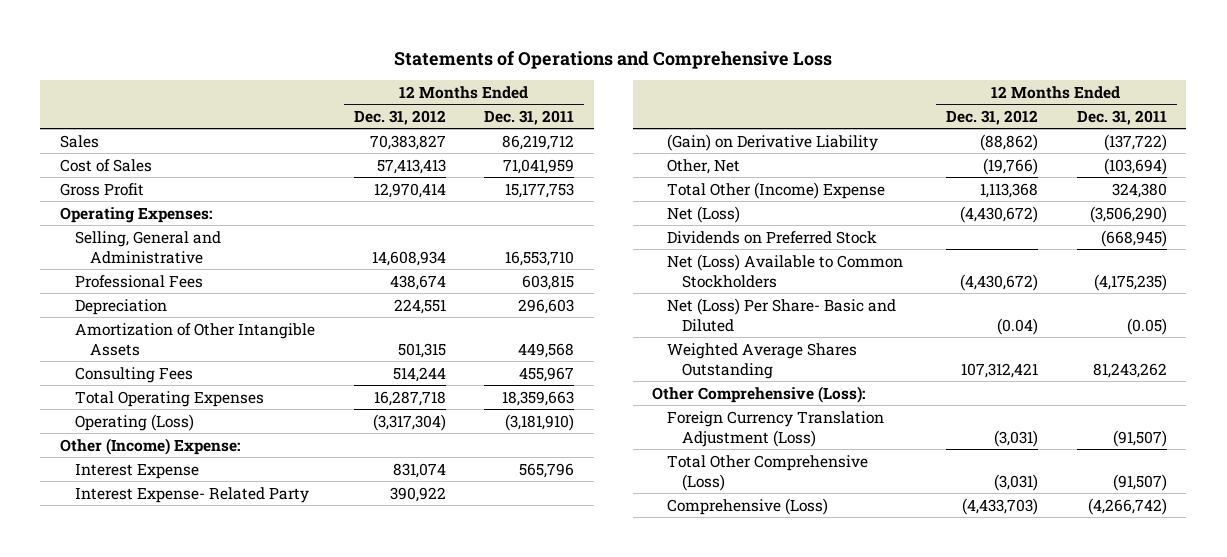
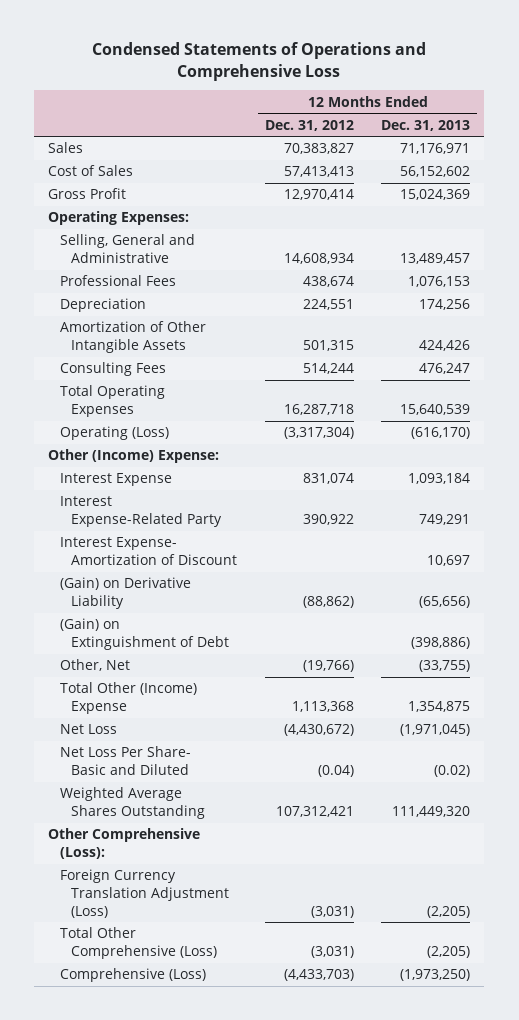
[394,50,833,69] Statements of Operations and Comprehensive Loss -> [92,42,427,81] Condensed Statements of Operations and Comprehensive Loss
[484,109,575,125] Dec. 31, 2011 -> none
none -> [381,119,471,131] Dec. 31, 2013
[74,486,309,503] Interest Expense- Related Party -> [59,496,223,527] Interest Expense-Related Party
none -> [59,537,238,565] Interest Expense- Amortization of Discount
none -> [59,618,230,650] (Gain) on Extinguishment of Debt
[667,230,878,244] Dividends on Preferred Stock -> none
[667,253,904,288] Net (Loss) Available to Common Stockholders -> none
[667,205,741,223] Net (Loss) -> [59,724,117,735] Net Loss
[667,297,897,332] Net (Loss) Per Share- Basic and Diluted -> [59,746,191,775] Net Loss Per Share- Basic and Diluted

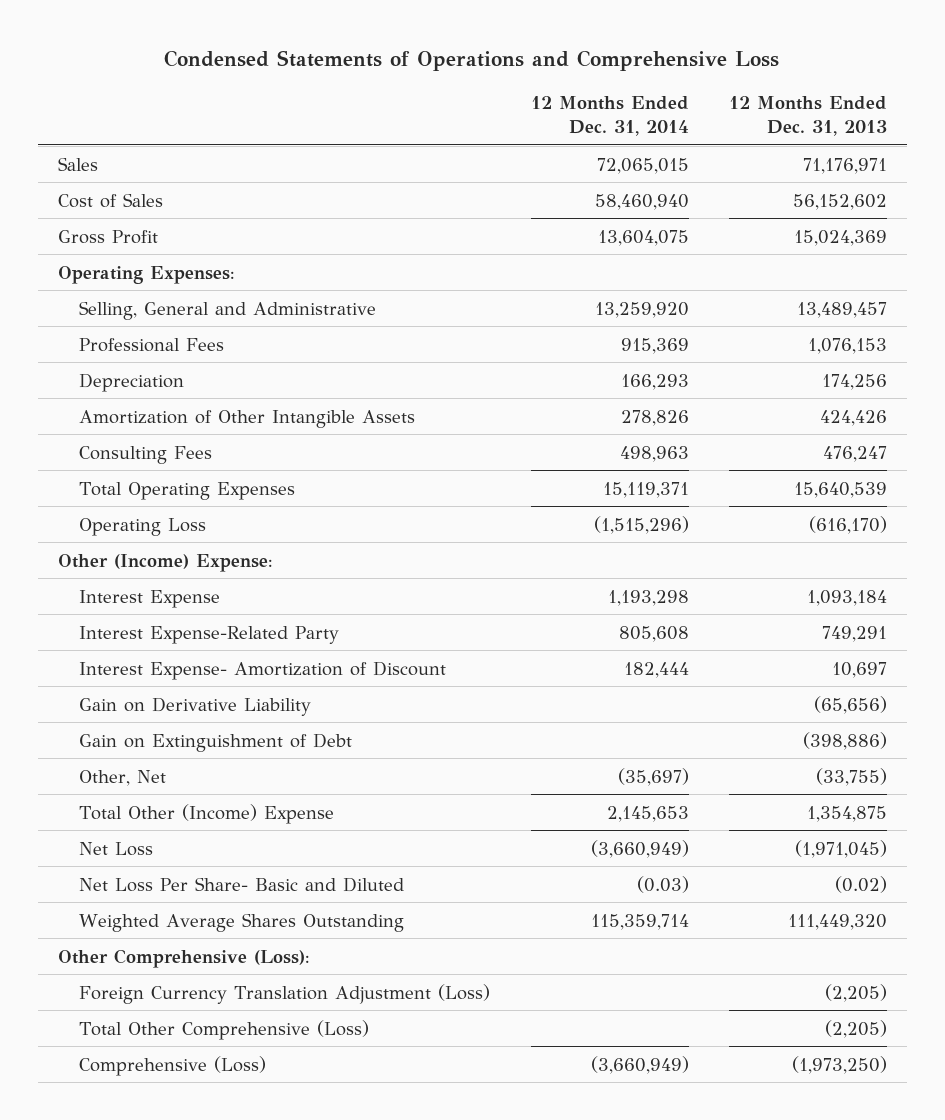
[264,119,354,131] Dec. 31, 2012 -> none
none -> [530,96,689,136] 12 Months Ended Dec. 31, 2014
[59,426,169,441] Operating (Loss) -> [79,517,207,536] Operating Loss
[59,577,191,609] (Gain) on Derivative Liability -> [79,696,312,716] Gain on Derivative Liability
[59,618,230,650] (Gain) on Extinguishment of Debt -> [79,732,353,752] Gain on Extinguishment of Debt

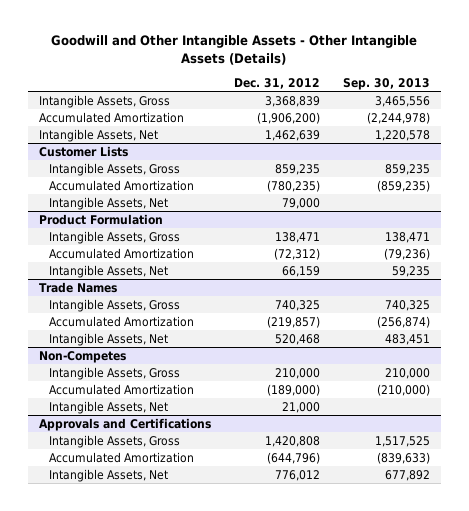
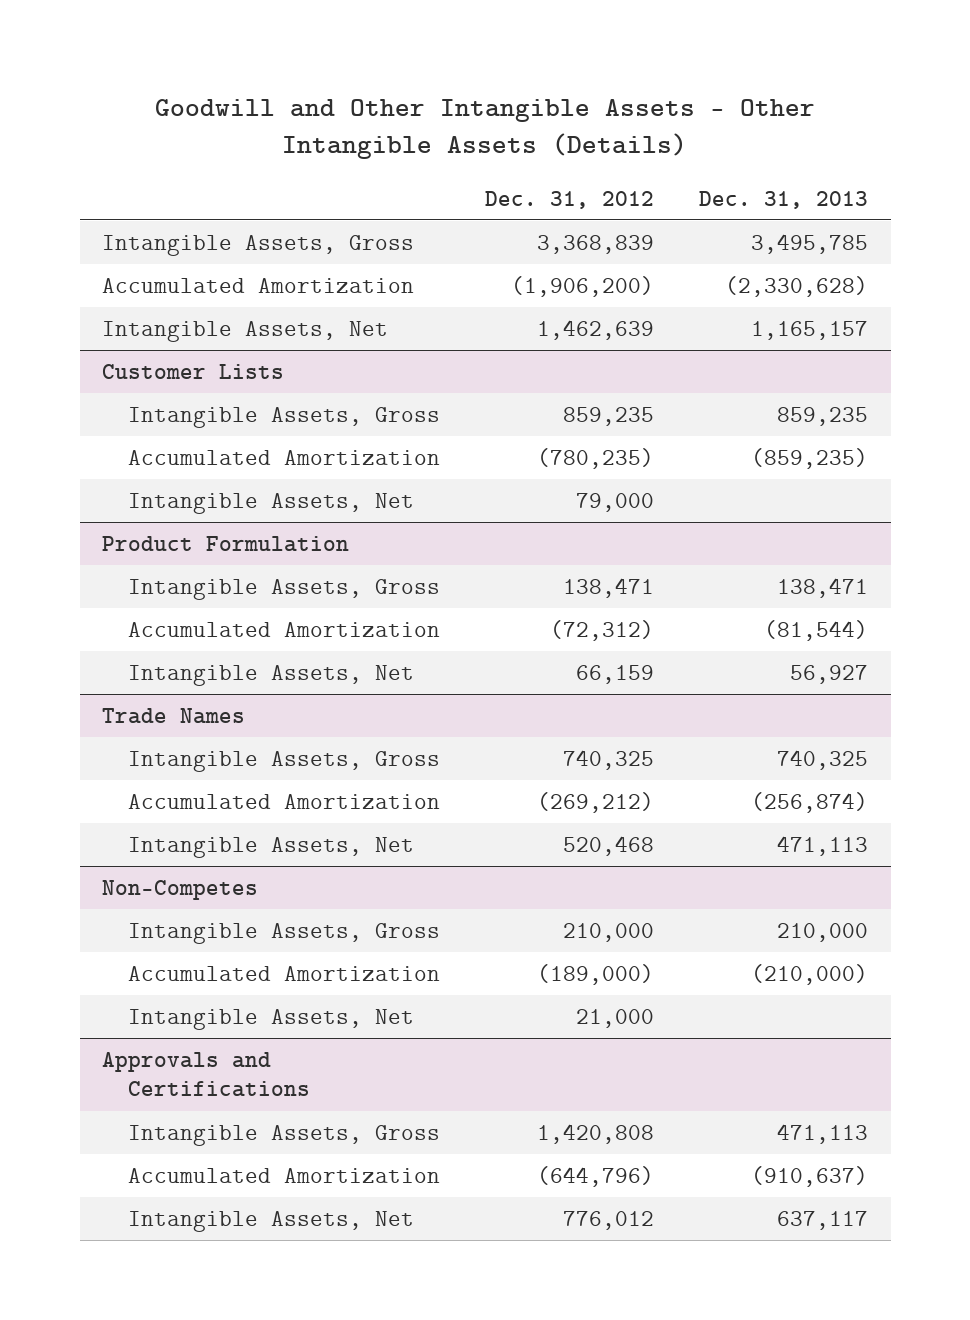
[342,77,430,90] Sep. 30, 2013 -> none
none -> [699,190,869,209] Dec. 31, 2013
[266,315,320,328] (219,857) -> [536,791,654,813] (269,212)

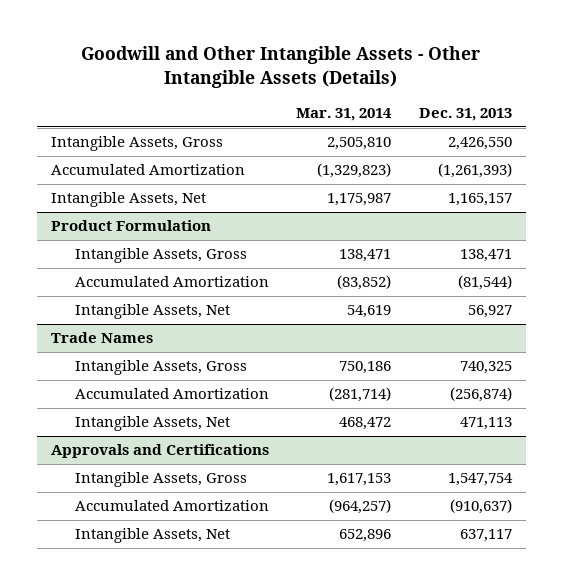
[484,190,654,209] Dec. 31, 2012 -> none
none -> [296,108,393,122] Mar. 31, 2014
[751,233,869,254] 3,495,785 -> [448,137,513,151] 2,426,550
[725,275,869,297] (2,330,628) -> [438,163,513,179] (1,261,393)
[102,363,285,379] Customer Lists -> none
[127,406,440,428] Intangible Assets, Gross -> none
[127,449,440,465] Accumulated Amortization -> none
[127,492,414,514] Intangible Assets, Net -> none
[102,879,259,900] Non-Competes -> none
[127,922,440,944] Intangible Assets, Gross -> none
[127,965,440,981] Accumulated Amortization -> none
[127,1008,414,1030] Intangible Assets, Net -> none
[777,1123,869,1144] 471,113 -> [448,473,514,487] 1,547,754

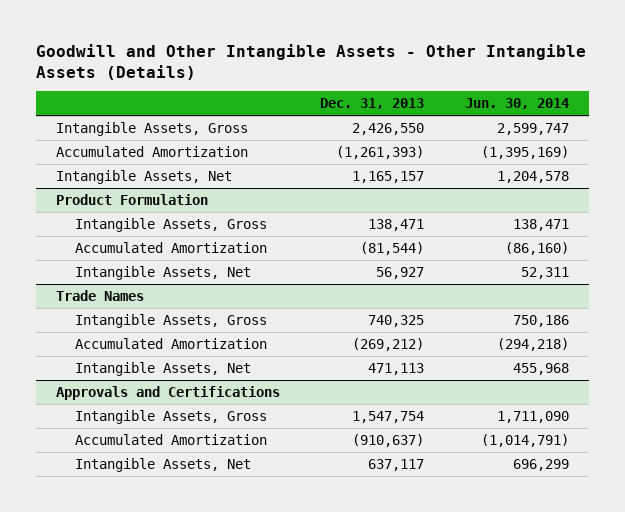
[296,108,393,122] Mar. 31, 2014 -> none
none -> [464,98,569,110] Jun. 30, 2014
[450,387,513,403] (256,874) -> [352,337,425,351] (269,212)

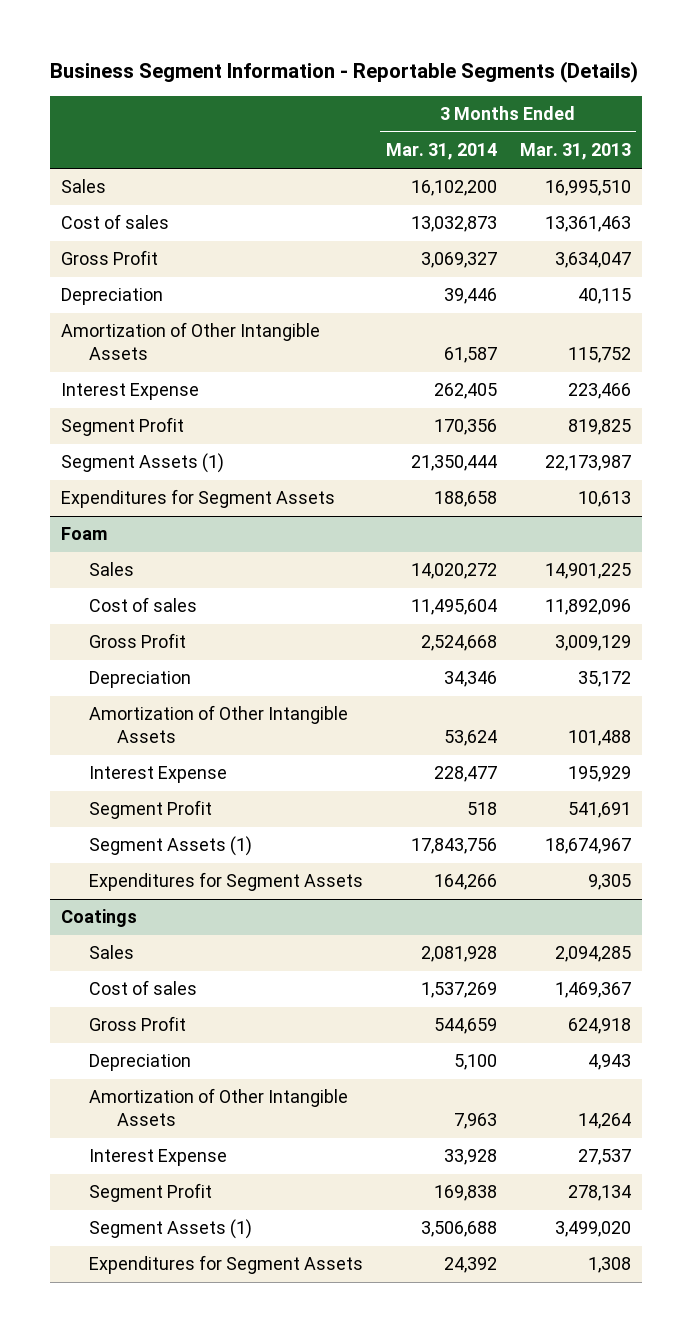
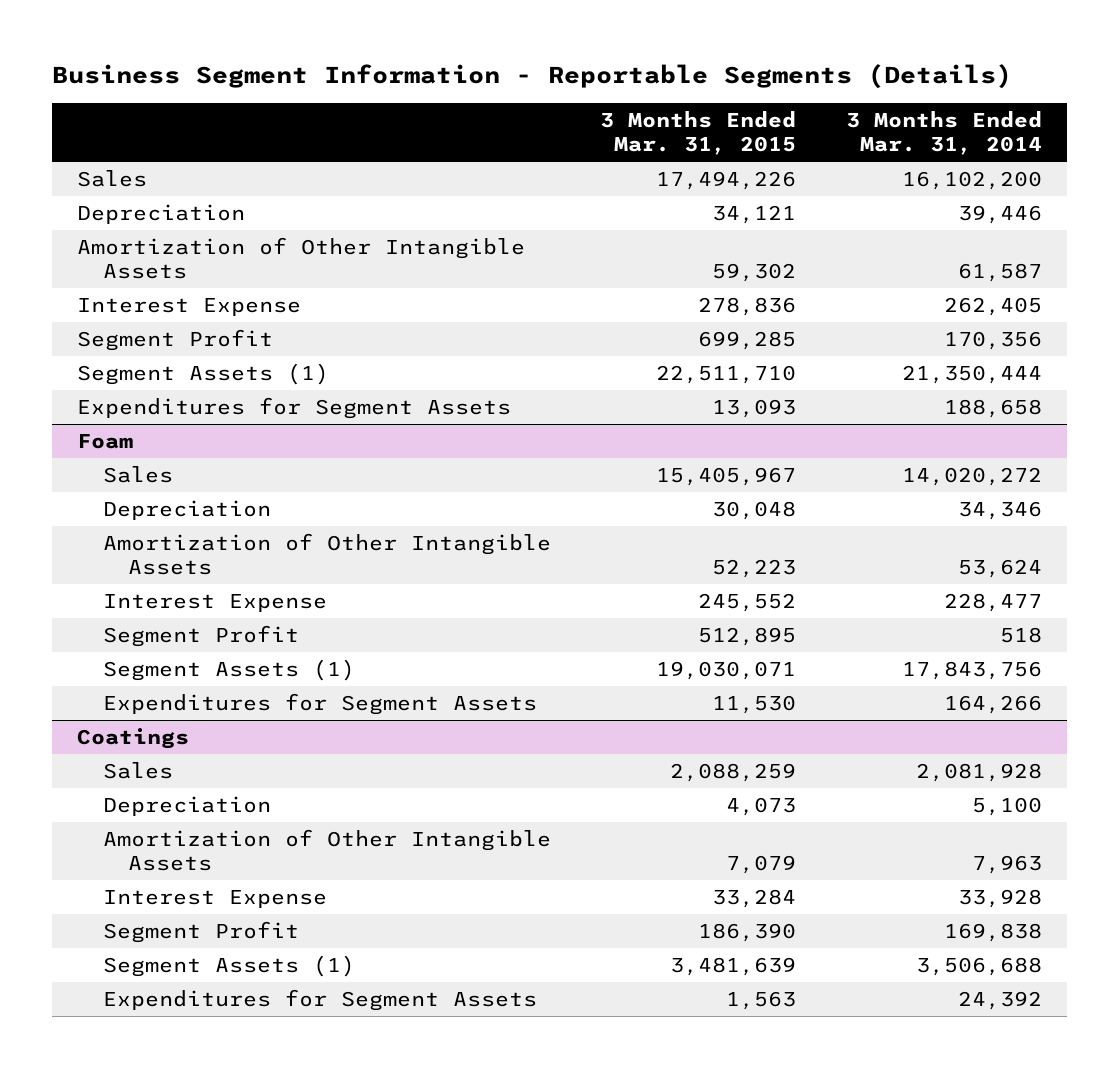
[519,143,631,161] Mar. 31, 2013 -> none
none -> [600,111,797,156] 3 Months Ended Mar. 31, 2015
[61,214,170,230] Cost of sales -> none
[61,250,159,266] Gross Profit -> none
[89,597,198,613] Cost of sales -> none
[89,633,187,649] Gross Profit -> none
[89,980,198,996] Cost of sales -> none
[89,1016,187,1032] Gross Profit -> none

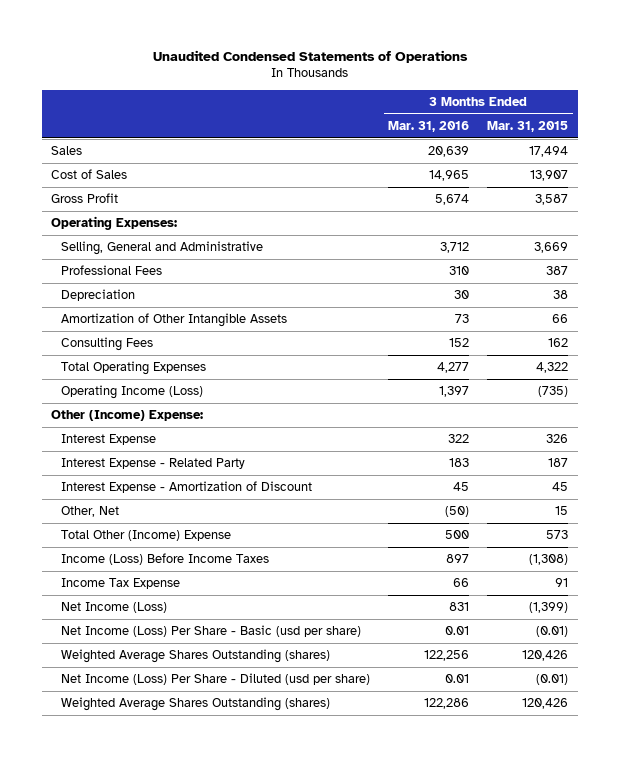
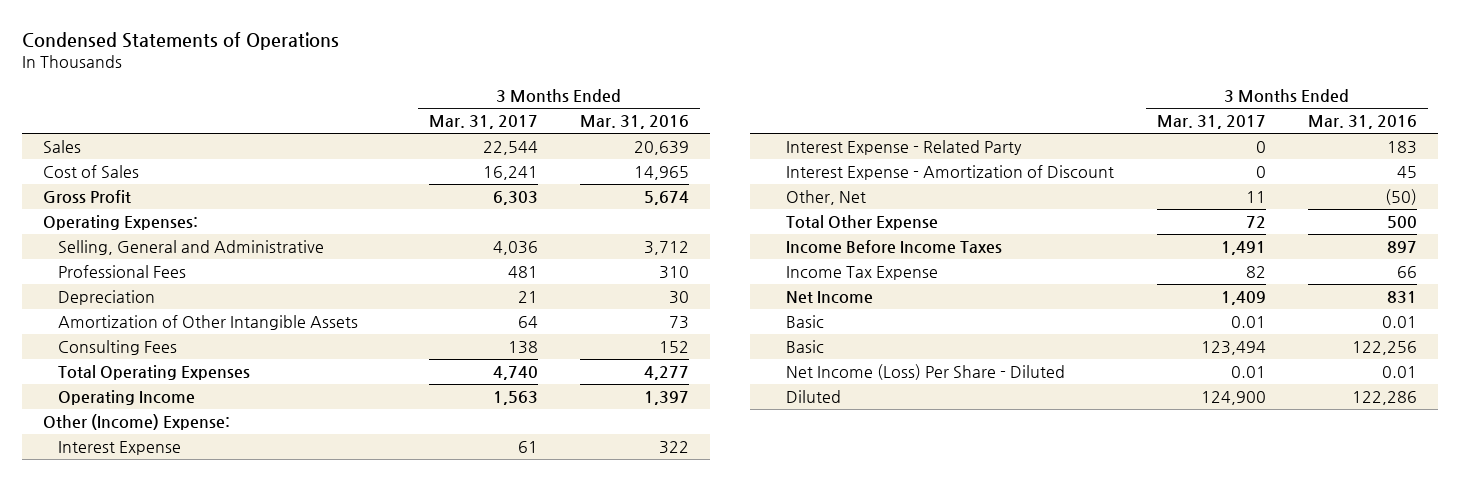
[152,49,468,63] Unaudited Condensed Statements of Operations -> [21,32,339,51] Condensed Statements of Operations
[487,121,569,133] Mar. 31, 2015 -> none
none -> [428,115,538,130] Mar. 31, 2017
[60,385,203,400] Operating Income (Loss) -> [58,390,196,406] Operating Income
[60,530,231,542] Total Other (Income) Expense -> [786,215,939,231] Total Other Expense
[60,553,269,566] Income (Loss) Before Income Taxes -> [786,240,1003,255] Income Before Income Taxes
[60,602,167,614] Net Income (Loss) -> [786,291,874,305] Net Income
[60,625,361,638] Net Income (Loss) Per Share - Basic (usd per share) -> [786,315,825,329] Basic
[60,649,330,664] Weighted Average Shares Outstanding (shares) -> [786,340,825,354] Basic
[60,673,370,686] Net Income (Loss) Per Share - Diluted (usd per share) -> [786,364,1066,381] Net Income (Loss) Per Share - Diluted
[60,697,330,712] Weighted Average Shares Outstanding (shares) -> [786,390,842,404] Diluted

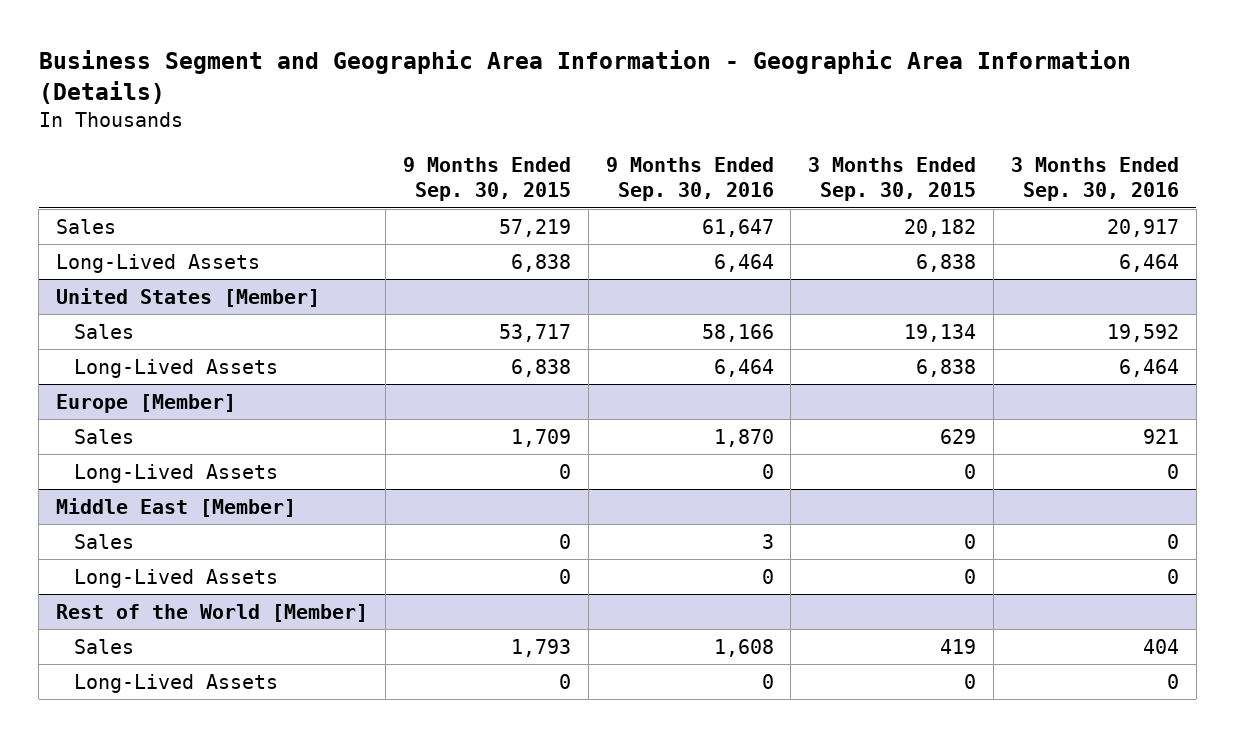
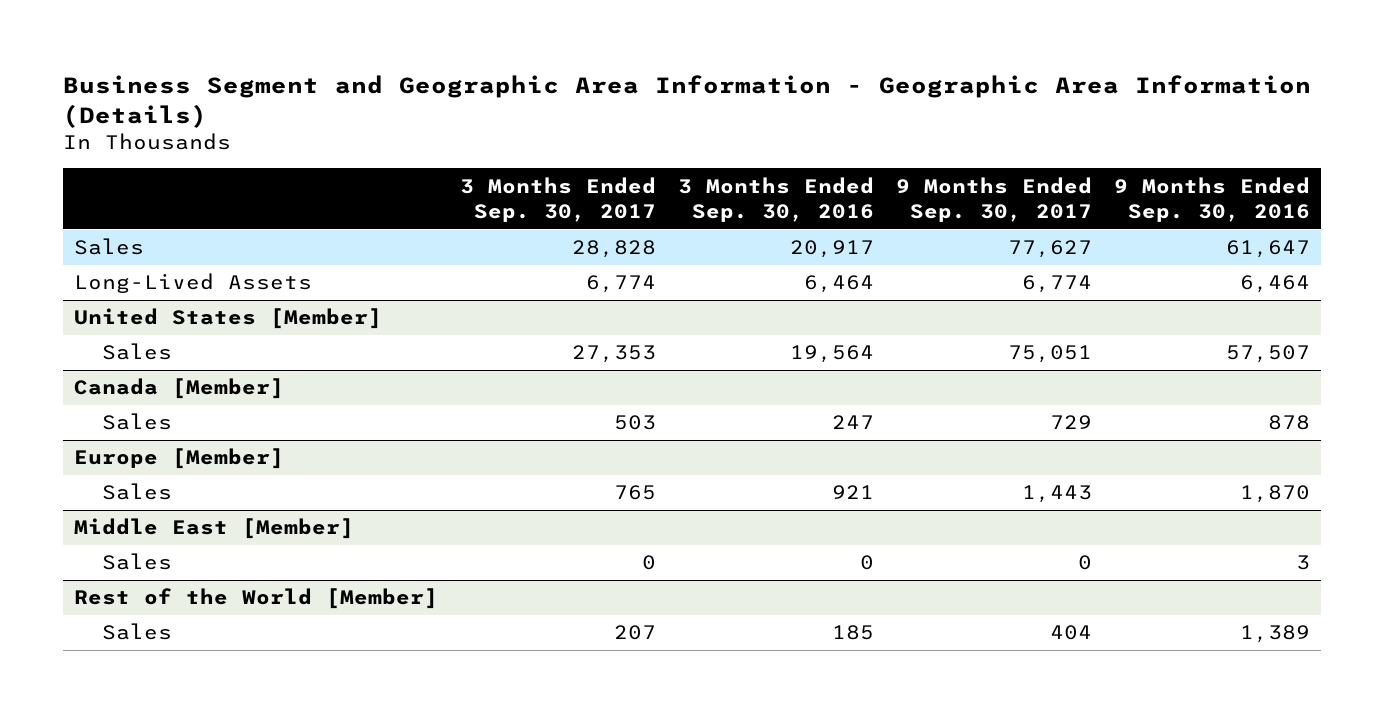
[402,156,571,202] 9 Months Ended Sep. 30, 2015 -> none
[808,156,977,202] 3 Months Ended Sep. 30, 2015 -> none
none -> [459,176,656,222] 3 Months Ended Sep. 30, 2017
none -> [895,176,1092,222] 9 Months Ended Sep. 30, 2017
[74,358,279,378] Long-Lived Assets -> none
[701,323,774,342] 58,166 -> [1225,345,1310,364] 57,507
[1106,323,1179,342] 19,592 -> [789,345,874,364] 19,564
none -> [73,378,284,400] Canada [Member]
none -> [102,413,173,431] Sales
[74,463,279,483] Long-Lived Assets -> none
[74,568,279,588] Long-Lived Assets -> none
[74,673,279,693] Long-Lived Assets -> none
[713,638,774,657] 1,608 -> [1239,625,1310,644] 1,389
[1142,638,1179,654] 404 -> [831,625,874,641] 185

